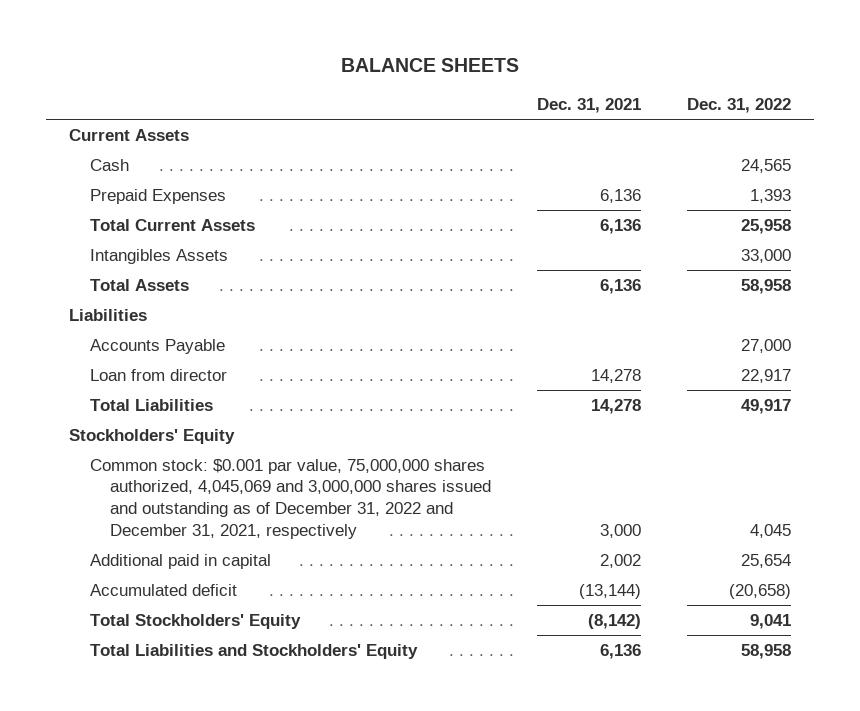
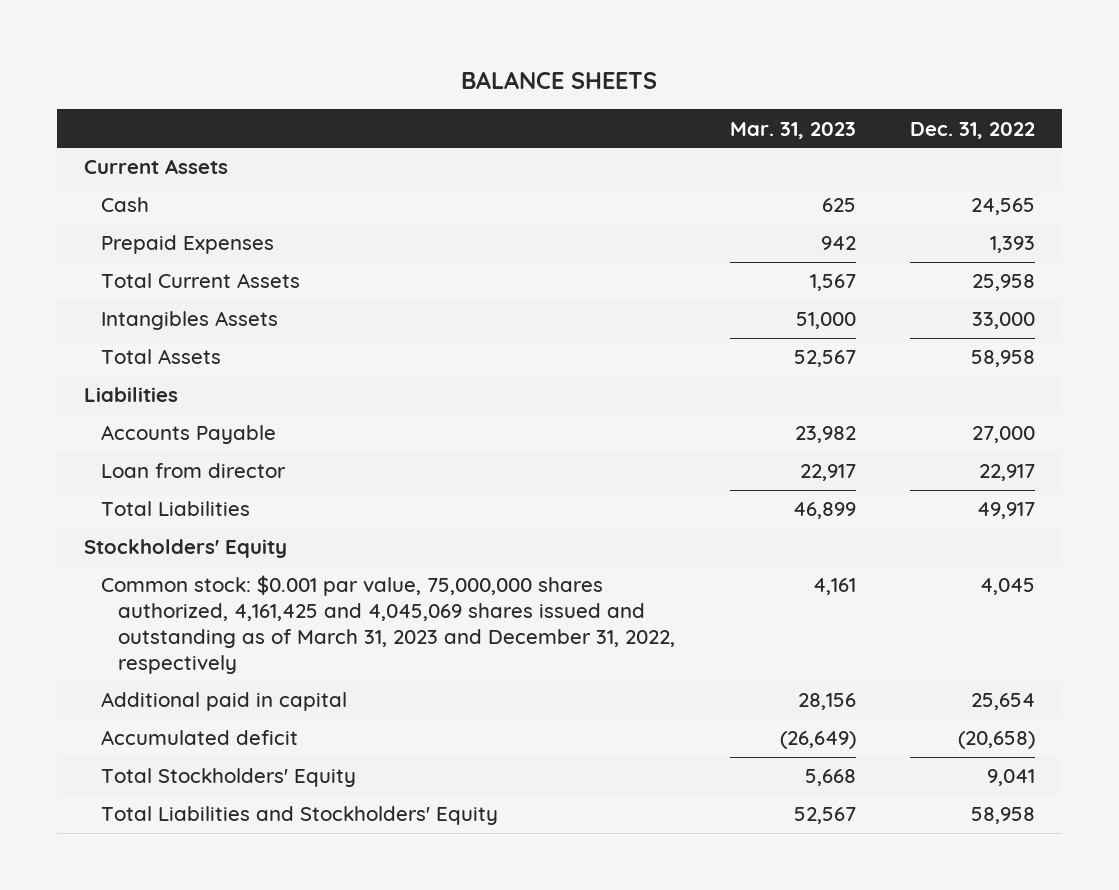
[537,98,642,114] Dec. 31, 2021 -> none
none -> [729,121,856,139] Mar. 31, 2023
[89,458,492,539] Common stock: $0.001 par value, 75,000,000 shares authorized, 4,045,069 and 3,000,000 shares issued and outstanding as of December 31, 2022 and December 31, 2021, respectively -> [101,575,676,674] Common stock: $0.001 par value, 75,000,000 shares authorized, 4,161,425 and 4,045,069 shares issued and outstanding as of March 31, 2023 and December 31, 2022, respectively

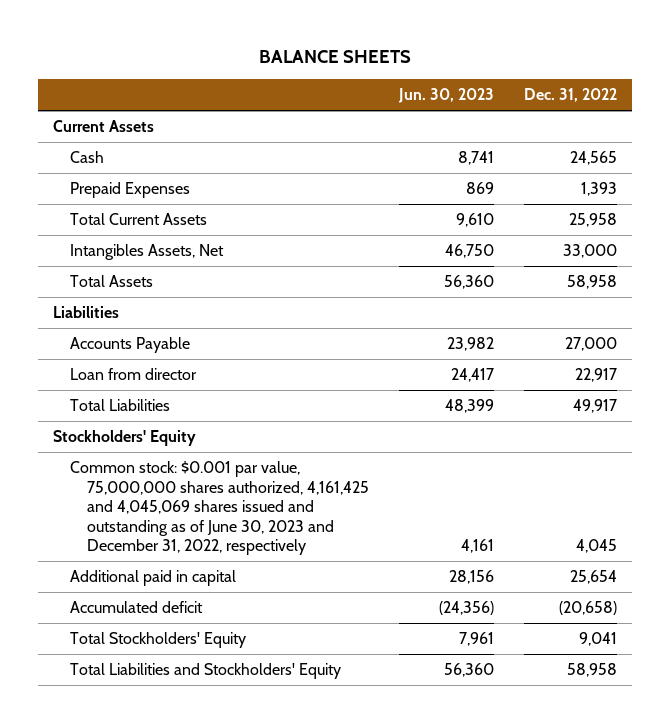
[729,121,856,139] Mar. 31, 2023 -> none
none -> [397,88,494,104] Jun. 30, 2023
[101,311,279,331] Intangibles Assets -> [70,244,225,261] Intangibles Assets, Net
[101,575,676,674] Common stock: $0.001 par value, 75,000,000 shares authorized, 4,161,425 and 4,045,069 shares issued and outstanding as of March 31, 2023 and December 31, 2022, respectively -> [70,461,370,556] Common stock: $0.001 par value, 75,000,000 shares authorized, 4,161,425 and 4,045,069 shares issued and outstanding as of June 30, 2023 and December 31, 2022, respectively

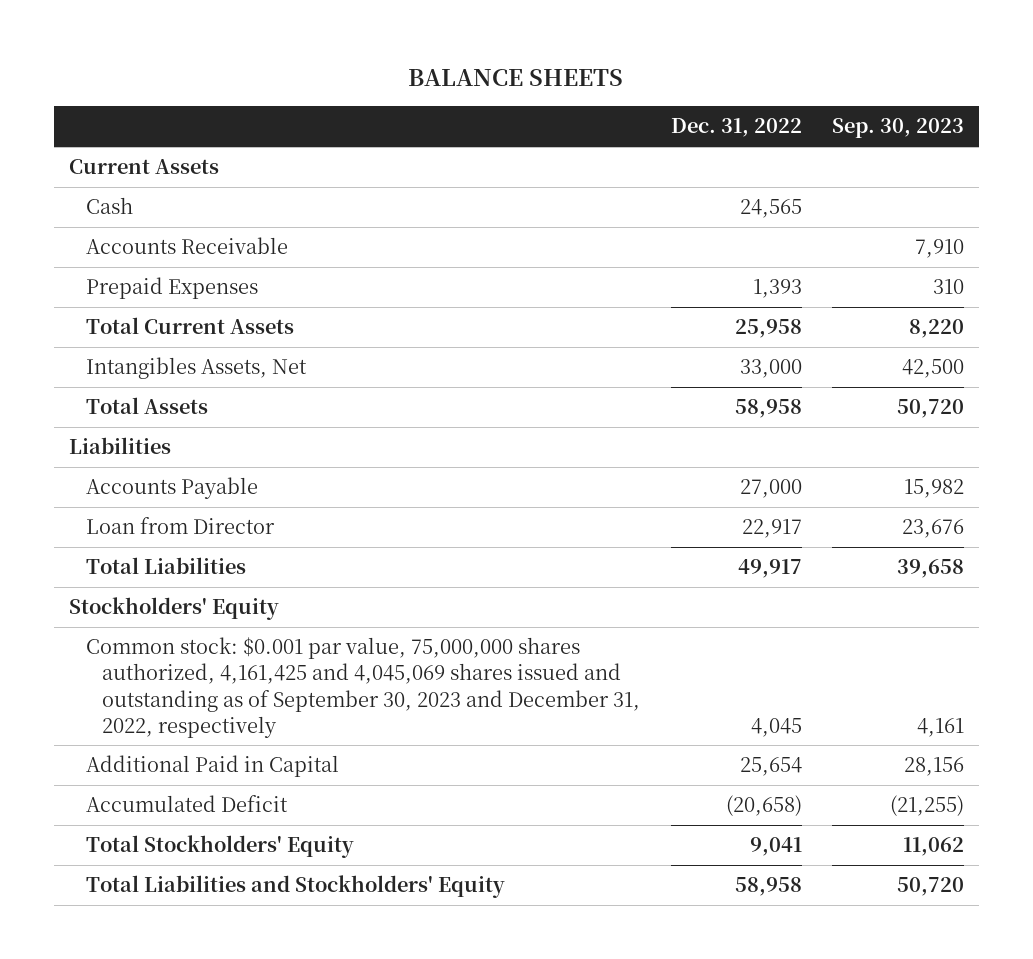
[397,88,494,104] Jun. 30, 2023 -> none
none -> [831,118,964,139] Sep. 30, 2023
none -> [85,237,288,255] Accounts Receivable
[70,368,198,381] Loan from director -> [85,517,275,535] Loan from Director
[70,461,370,556] Common stock: $0.001 par value, 75,000,000 shares authorized, 4,161,425 and 4,045,069 shares issued and outstanding as of June 30, 2023 and December 31, 2022, respectively -> [85,637,641,738] Common stock: $0.001 par value, 75,000,000 shares authorized, 4,161,425 and 4,045,069 shares issued and outstanding as of September 30, 2023 and December 31, 2022, respectively
[70,570,237,587] Additional paid in capital -> [85,755,339,778] Additional Paid in Capital
[70,601,204,614] Accumulated deficit -> [85,795,288,813] Accumulated Deficit

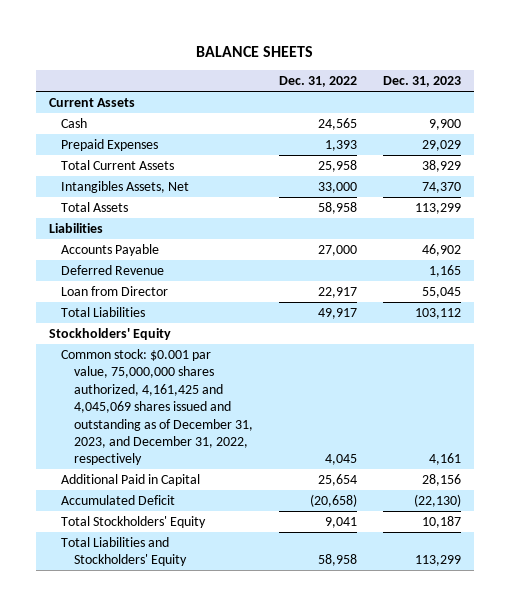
[831,118,964,139] Sep. 30, 2023 -> none
none -> [383,76,462,88] Dec. 31, 2023
[85,237,288,255] Accounts Receivable -> none
none -> [61,264,165,275] Deferred Revenue
[85,637,641,738] Common stock: $0.001 par value, 75,000,000 shares authorized, 4,161,425 and 4,045,069 shares issued and outstanding as of September 30, 2023 and December 31, 2022, respectively -> [61,348,253,466] Common stock: $0.001 par value, 75,000,000 shares authorized, 4,161,425 and 4,045,069 shares issued and outstanding as of December 31, 2023, and December 31, 2022, respectively

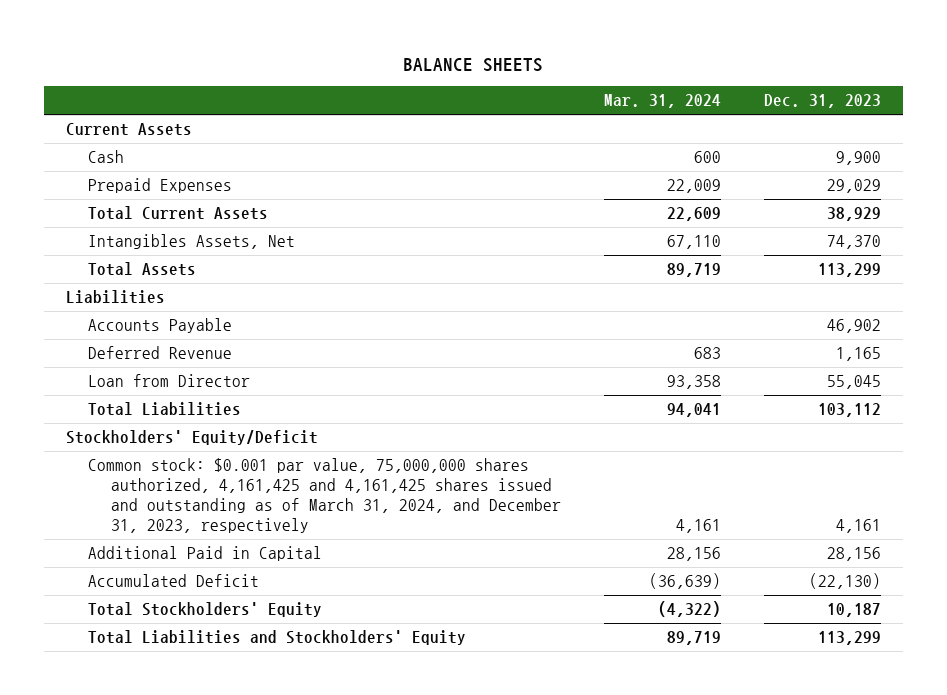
[279,76,358,88] Dec. 31, 2022 -> none
none -> [604,94,722,109] Mar. 31, 2024
[48,327,171,340] Stockholders' Equity -> [65,430,318,446] Stockholders' Equity/Deficit
[61,348,253,466] Common stock: $0.001 par value, 75,000,000 shares authorized, 4,161,425 and 4,045,069 shares issued and outstanding as of December 31, 2023, and December 31, 2022, respectively -> [88,458,562,534] Common stock: $0.001 par value, 75,000,000 shares authorized, 4,161,425 and 4,161,425 shares issued and outstanding as of March 31, 2024, and December 31, 2023, respectively

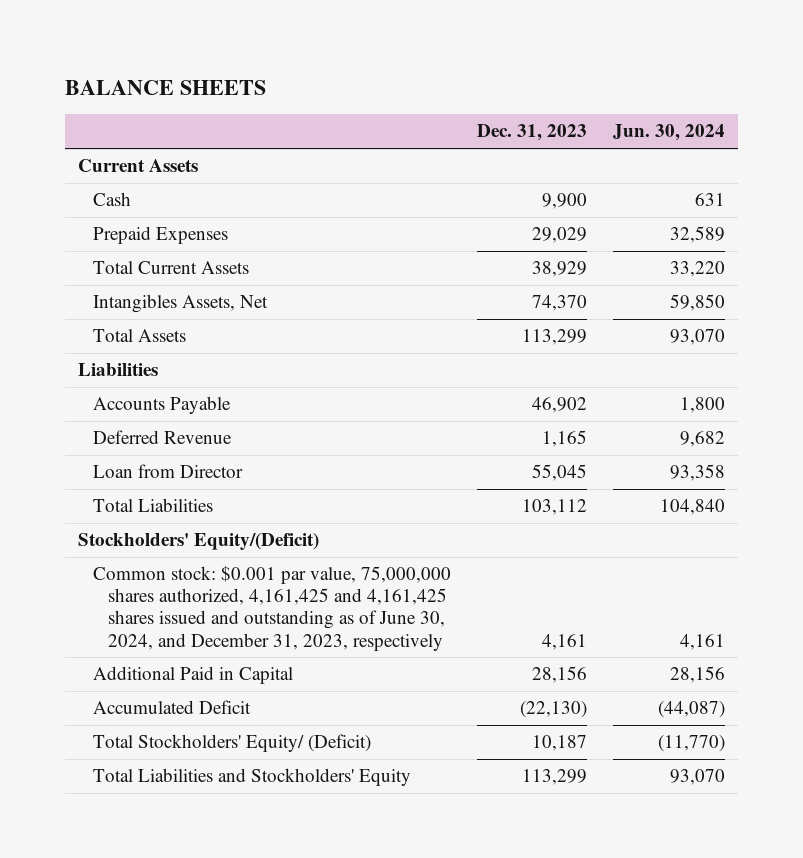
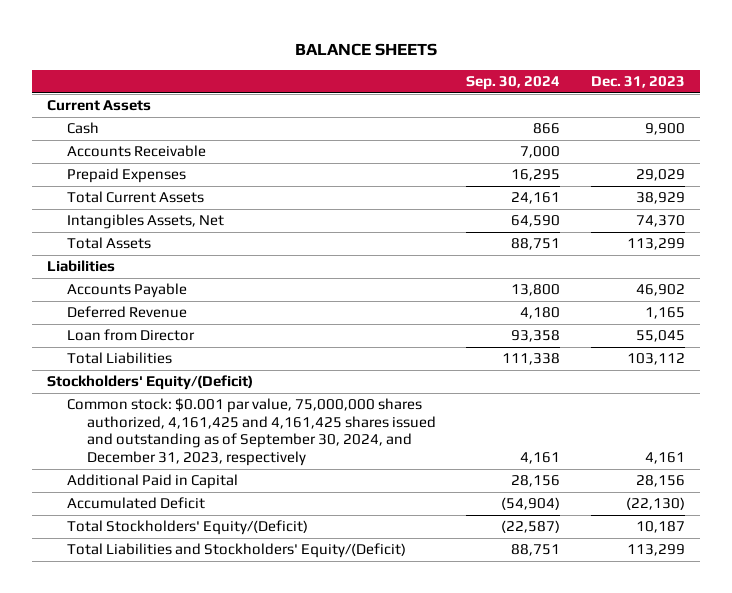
[612,124,725,142] Jun. 30, 2024 -> none
none -> [466,76,561,91] Sep. 30, 2024
none -> [66,145,206,158] Accounts Receivable
[93,566,452,651] Common stock: $0.001 par value, 75,000,000 shares authorized, 4,161,425 and 4,161,425 shares issued and outstanding as of June 30, 2024, and December 31, 2023, respectively -> [66,398,437,467] Common stock: $0.001 par value, 75,000,000 shares authorized, 4,161,425 and 4,161,425 shares issued and outstanding as of September 30, 2024, and December 31, 2023, respectively
[93,734,372,753] Total Stockholders' Equity/ (Deficit) -> [66,520,308,536] Total Stockholders' Equity/(Deficit)
[93,768,412,787] Total Liabilities and Stockholders' Equity -> [66,543,406,559] Total Liabilities and Stockholders' Equity/(Deficit)

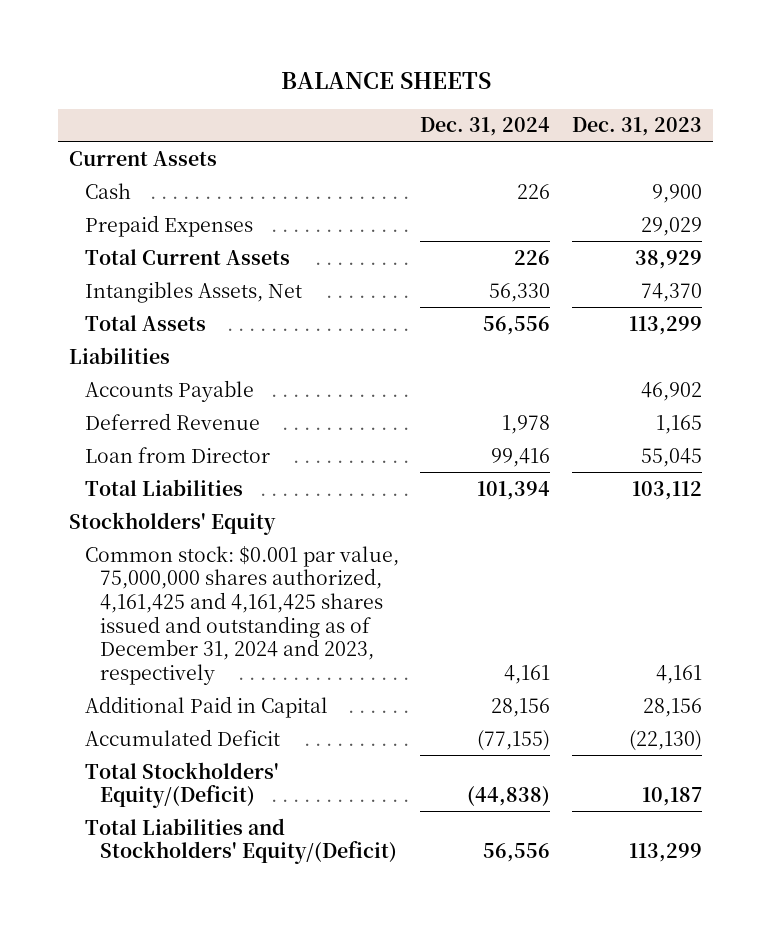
[466,76,561,91] Sep. 30, 2024 -> none
none -> [420,117,551,137] Dec. 31, 2024
[66,145,206,158] Accounts Receivable -> none
[46,375,253,391] Stockholders' Equity/(Deficit) -> [69,511,277,535] Stockholders' Equity
[66,398,437,467] Common stock: $0.001 par value, 75,000,000 shares authorized, 4,161,425 and 4,161,425 shares issued and outstanding as of September 30, 2024, and December 31, 2023, respectively -> [84,545,399,685] Common stock: $0.001 par value, 75,000,000 shares authorized, 4,161,425 and 4,161,425 shares issued and outstanding as of December 31, 2024 and 2023, respectively

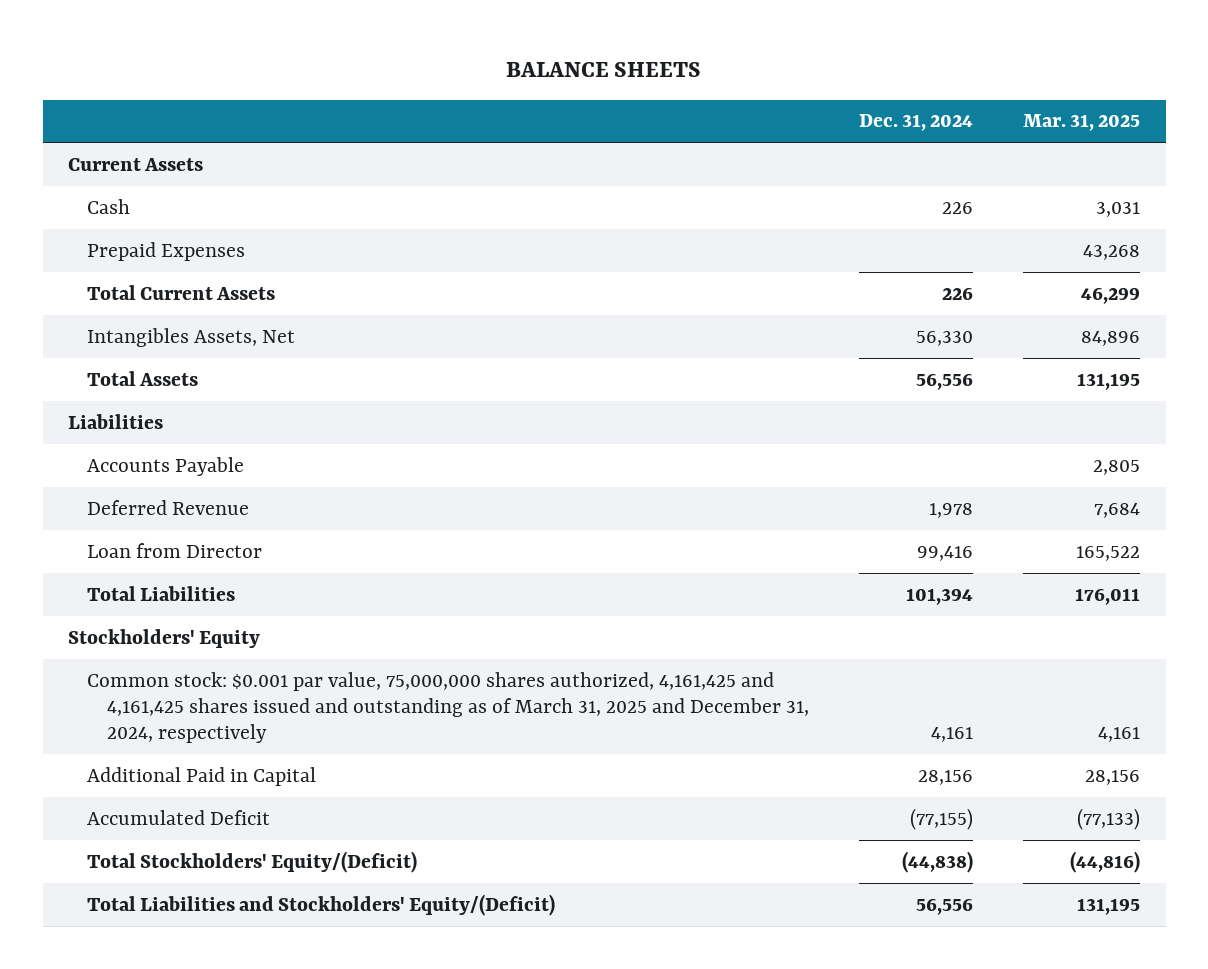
[571,117,702,137] Dec. 31, 2023 -> none
none -> [1023,114,1141,132] Mar. 31, 2025
[84,545,399,685] Common stock: $0.001 par value, 75,000,000 shares authorized, 4,161,425 and 4,161,425 shares issued and outstanding as of December 31, 2024 and 2023, respectively -> [87,671,809,743] Common stock: $0.001 par value, 75,000,000 shares authorized, 4,161,425 and 4,161,425 shares issued and outstanding as of March 31, 2025 and December 31, 2024, respectively

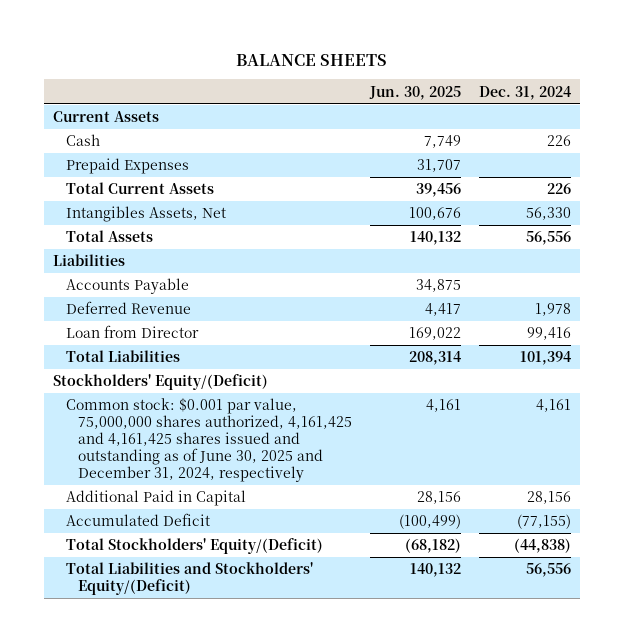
[1023,114,1141,132] Mar. 31, 2025 -> none
none -> [369,85,462,100] Jun. 30, 2025
[67,628,260,648] Stockholders' Equity -> [53,374,269,391] Stockholders' Equity/(Deficit)
[87,671,809,743] Common stock: $0.001 par value, 75,000,000 shares authorized, 4,161,425 and 4,161,425 shares issued and outstanding as of March 31, 2025 and December 31, 2024, respectively -> [65,398,353,482] Common stock: $0.001 par value, 75,000,000 shares authorized, 4,161,425 and 4,161,425 shares issued and outstanding as of June 30, 2025 and December 31, 2024, respectively

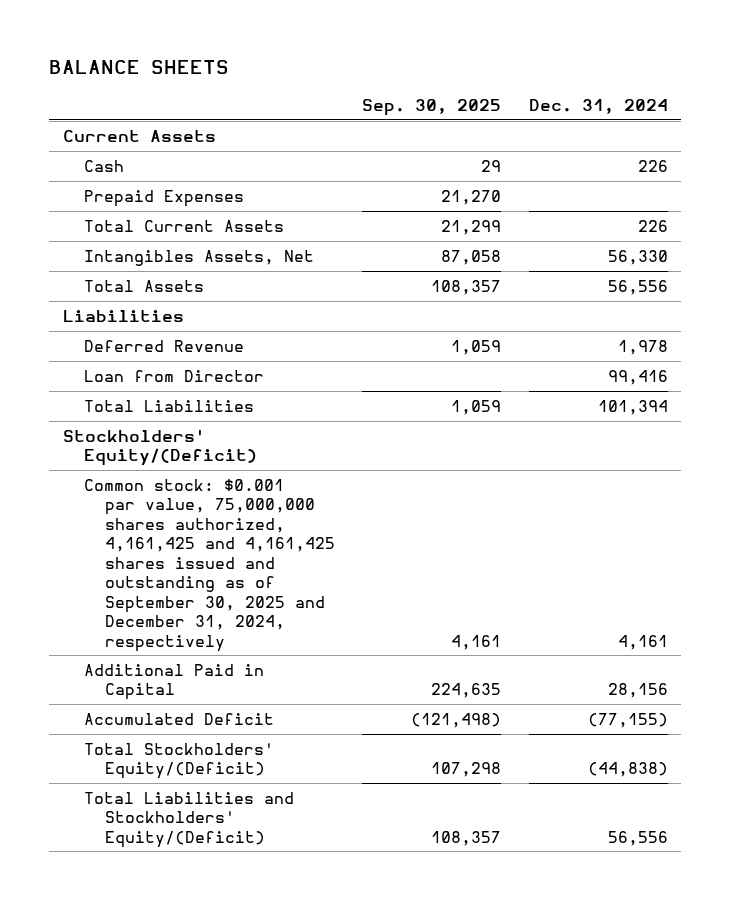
[369,85,462,100] Jun. 30, 2025 -> none
none -> [362,98,502,116] Sep. 30, 2025
[65,278,189,295] Accounts Payable -> none
[65,398,353,482] Common stock: $0.001 par value, 75,000,000 shares authorized, 4,161,425 and 4,161,425 shares issued and outstanding as of June 30, 2025 and December 31, 2024, respectively -> [83,478,335,652] Common stock: $0.001 par value, 75,000,000 shares authorized, 4,161,425 and 4,161,425 shares issued and outstanding as of September 30, 2025 and December 31, 2024, respectively

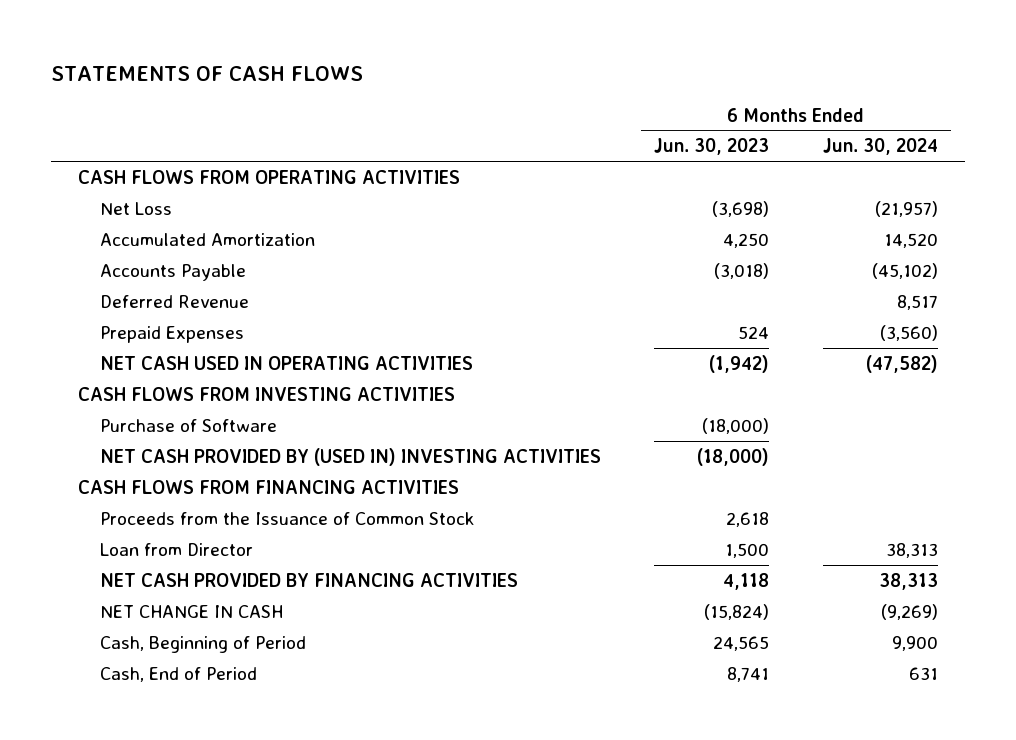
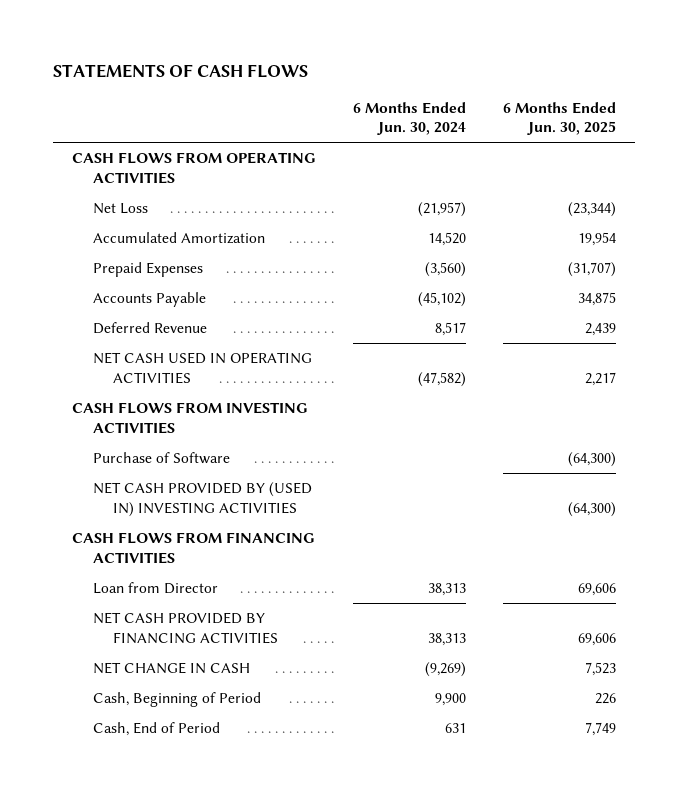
[654,138,770,156] Jun. 30, 2023 -> none
none -> [503,101,617,136] 6 Months Ended Jun. 30, 2025
[99,325,244,343] Prepaid Expenses -> [92,262,203,278] Prepaid Expenses
[99,511,475,525] Proceeds from the Issuance of Common Stock -> none

